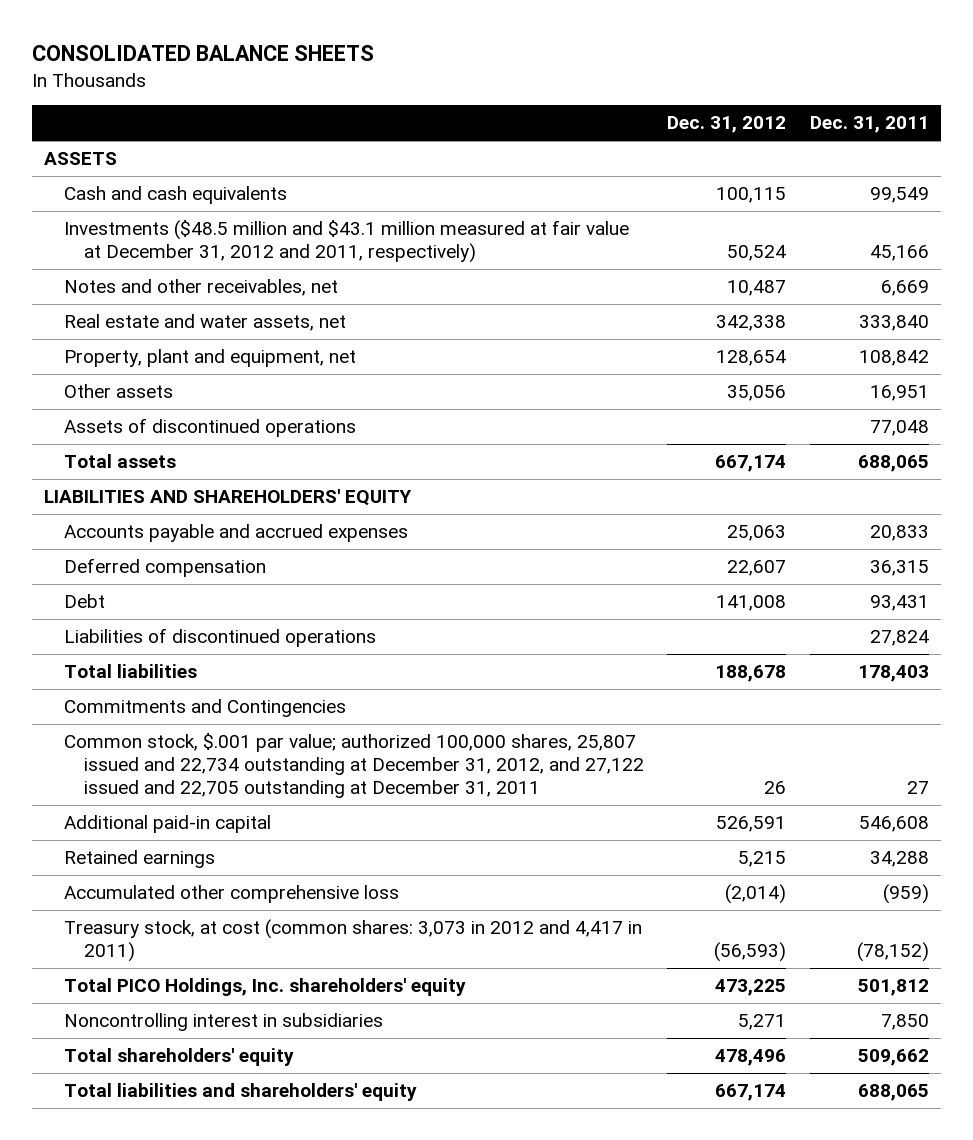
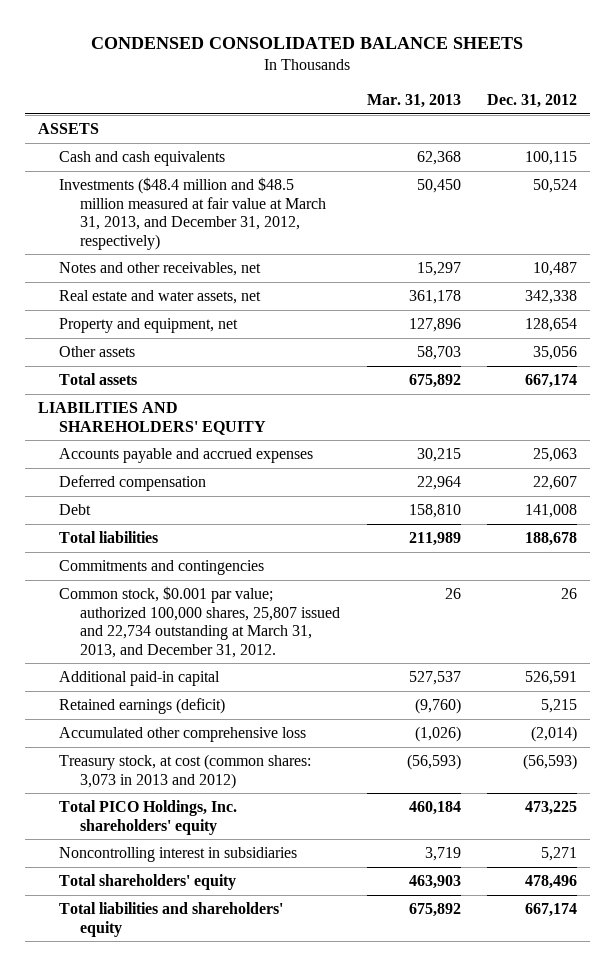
[32,45,375,62] CONSOLIDATED BALANCE SHEETS -> [91,37,524,50] CONDENSED CONSOLIDATED BALANCE SHEETS
[809,116,929,134] Dec. 31, 2011 -> none
none -> [366,94,461,109] Mar. 31, 2013
[63,220,629,263] Investments ($48.5 million and $43.1 million measured at fair value at December 31, 2012 and 2011, respectively) -> [59,176,327,250] Investments ($48.4 million and $48.5 million measured at fair value at March 31, 2013, and December 31, 2012, respectively)
[63,349,356,368] Property, plant and equipment, net -> [59,317,239,333] Property and equipment, net
[63,418,356,438] Assets of discontinued operations -> none
[63,628,376,648] Liabilities of discontinued operations -> none
[63,699,346,718] Commitments and Contingencies -> [59,559,265,575] Commitments and contingencies
[63,733,644,798] Common stock, $.001 par value; authorized 100,000 shares, 25,807 issued and 22,734 outstanding at December 31, 2012, and 27,122 issued and 22,705 outstanding at December 31, 2011 -> [59,585,341,658] Common stock, $0.001 par value; authorized 100,000 shares, 25,807 issued and 22,734 outstanding at March 31, 2013, and December 31, 2012.
[63,850,215,869] Retained earnings -> [59,697,226,714] Retained earnings (deficit)
[63,919,642,962] Treasury stock, at cost (common shares: 3,073 in 2012 and 4,417 in 2011) -> [59,753,312,789] Treasury stock, at cost (common shares: 3,073 in 2013 and 2012)

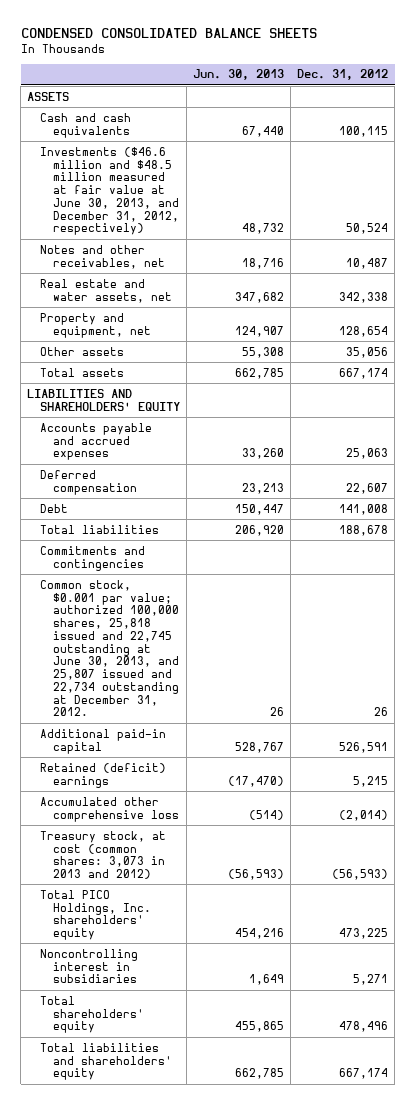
[366,94,461,109] Mar. 31, 2013 -> none
none -> [193,69,285,81] Jun. 30, 2013
[59,176,327,250] Investments ($48.4 million and $48.5 million measured at fair value at March 31, 2013, and December 31, 2012, respectively) -> [40,146,180,236] Investments ($46.6 million and $48.5 million measured at fair value at June 30, 2013, and December 31, 2012, respectively)
[59,585,341,658] Common stock, $0.001 par value; authorized 100,000 shares, 25,807 issued and 22,734 outstanding at March 31, 2013, and December 31, 2012. -> [40,579,180,717] Common stock, $0.001 par value; authorized 100,000 shares, 25,818 issued and 22,745 outstanding at June 30, 2013, and 25,807 issued and 22,734 outstanding at December 31, 2012.
[59,697,226,714] Retained earnings (deficit) -> [40,762,167,788] Retained (deficit) earnings

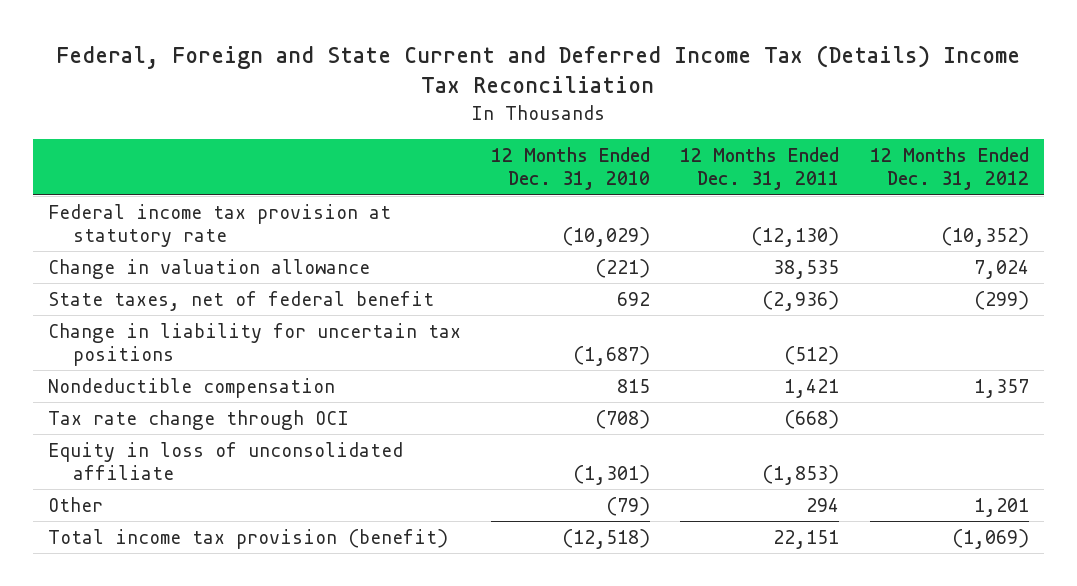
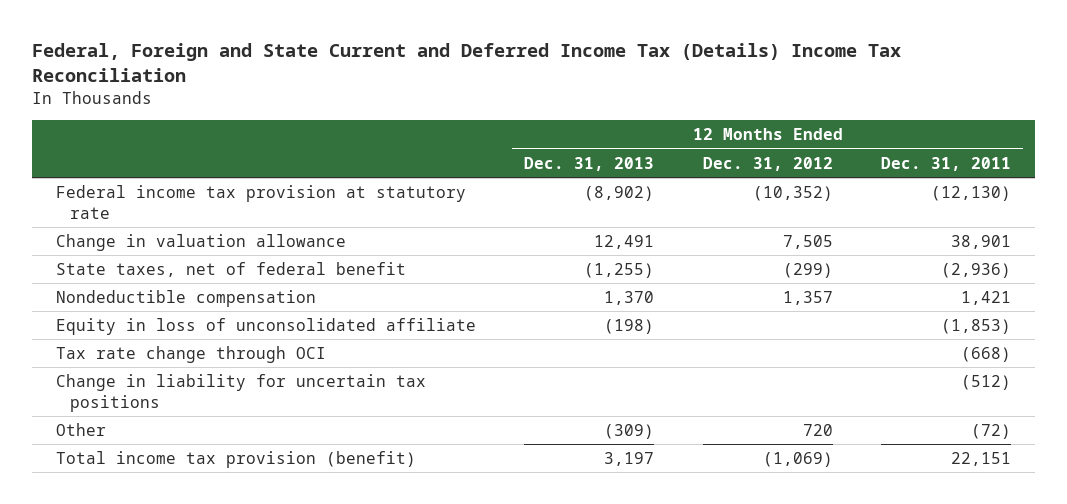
[491,146,651,191] 12 Months Ended Dec. 31, 2010 -> none
none -> [524,156,655,171] Dec. 31, 2013
[773,259,840,279] 38,535 -> [950,235,1011,250] 38,901
[973,259,1029,279] 7,024 -> [782,235,833,250] 7,505
[48,409,350,430] Tax rate change through OCI -> [56,346,327,364] Tax rate change through OCI
[48,322,462,367] Change in liability for uncertain tax positions -> [56,374,427,412] Change in liability for uncertain tax positions
[806,497,840,512] 294 -> [970,424,1011,440] (72)
[973,497,1029,517] 1,201 -> [802,424,833,437] 720

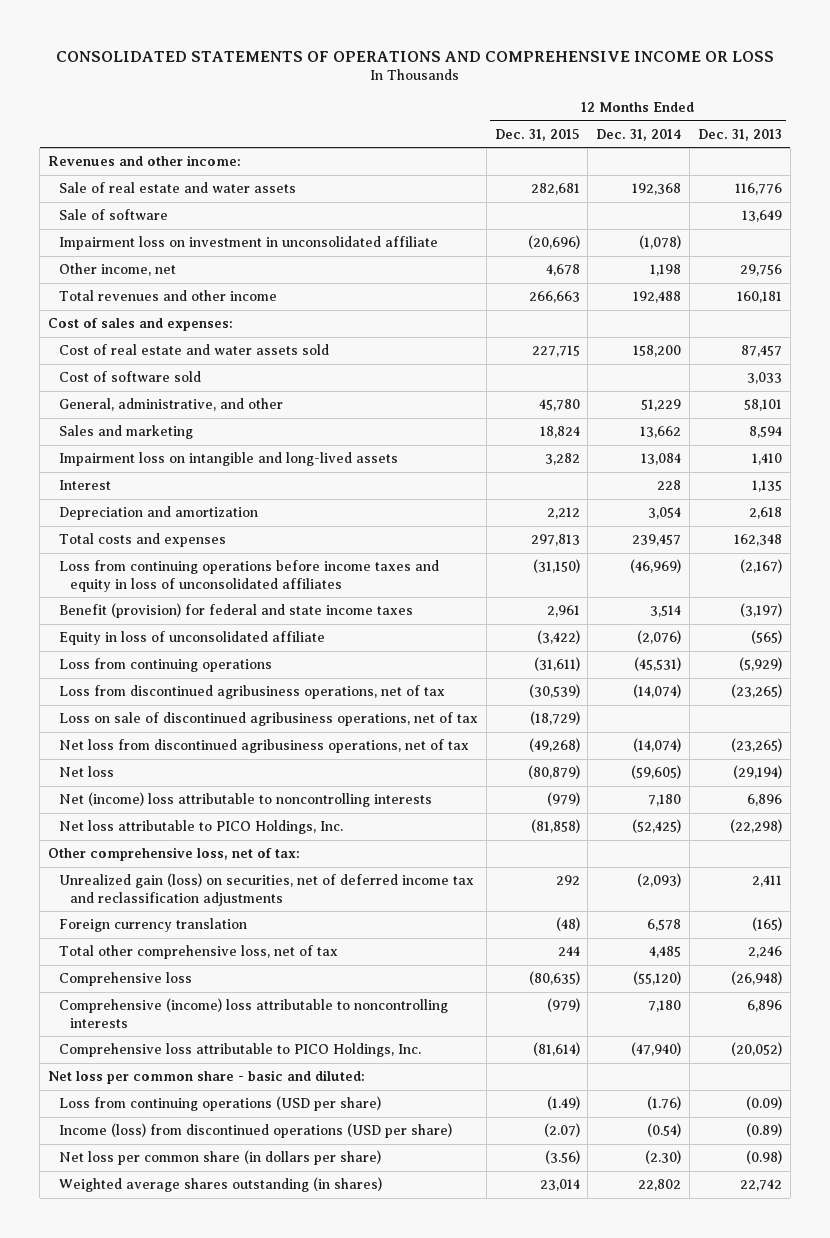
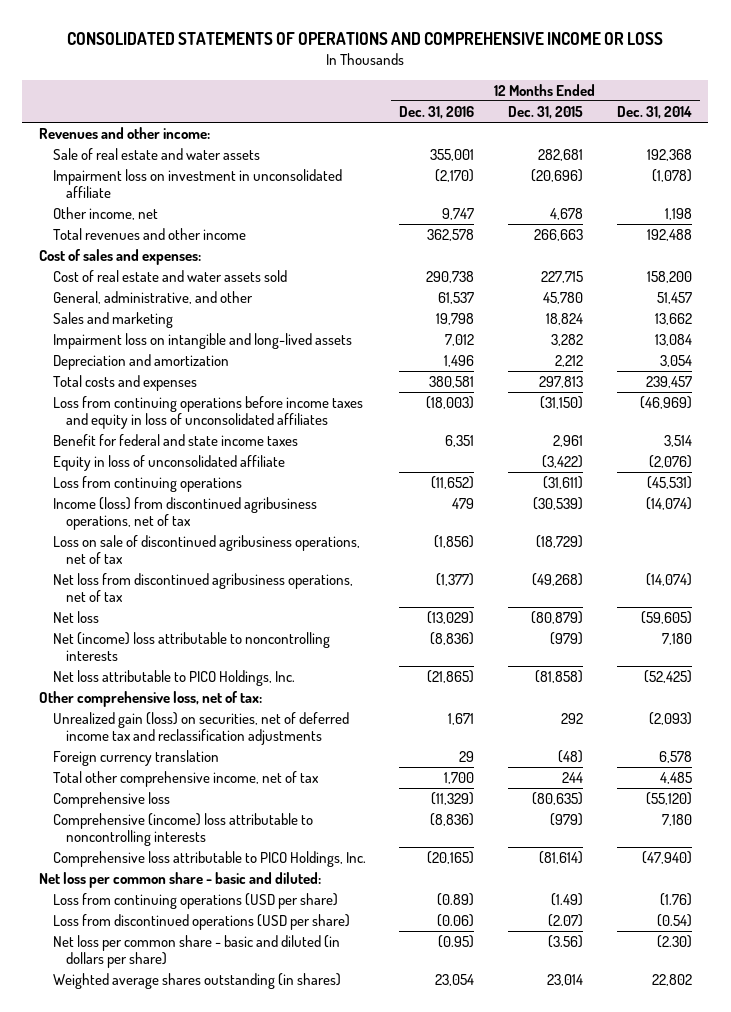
[697,128,782,141] Dec. 31, 2013 -> none
none -> [399,105,475,119] Dec. 31, 2016
[58,209,168,221] Sale of software -> none
[58,371,201,383] Cost of software sold -> none
[641,399,682,412] 51,229 -> [656,291,692,304] 51,457
[58,480,111,491] Interest -> none
[58,603,413,619] Benefit (provision) for federal and state income taxes -> [52,433,298,446] Benefit for federal and state income taxes
[58,685,445,700] Loss from discontinued agribusiness operations, net of tax -> [52,496,317,530] Income (loss) from discontinued agribusiness operations, net of tax
[58,945,338,960] Total other comprehensive loss, net of tax -> [52,770,319,787] Total other comprehensive income, net of tax
[58,1123,452,1139] Income (loss) from discontinued operations (USD per share) -> [52,913,350,930] Loss from discontinued operations (USD per share)
[58,1150,381,1166] Net loss per common share (in dollars per share) -> [52,934,340,968] Net loss per common share - basic and diluted (in dollars per share)

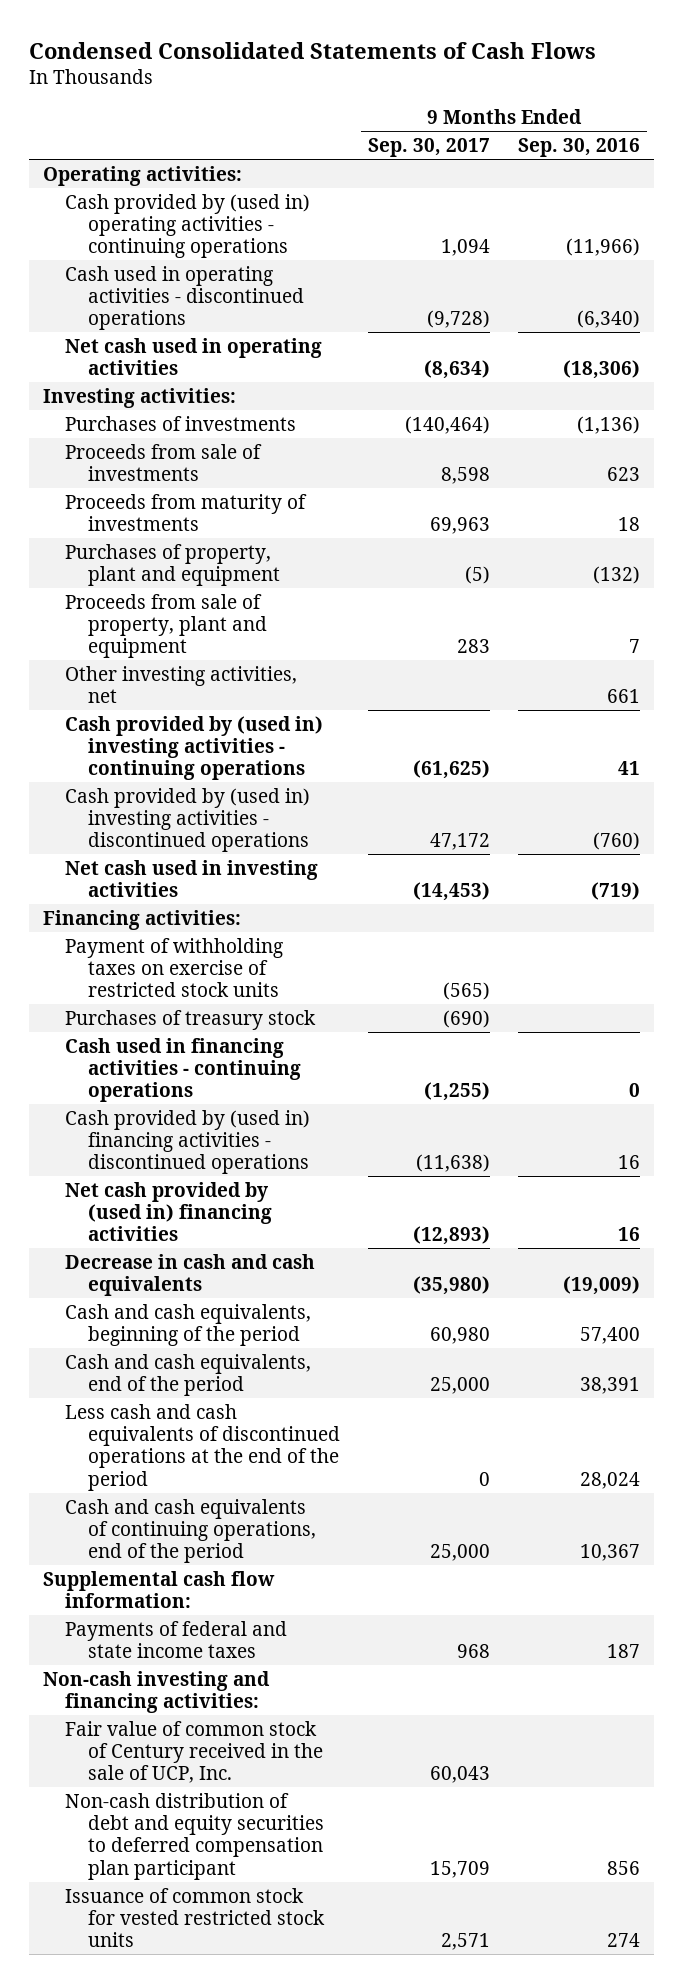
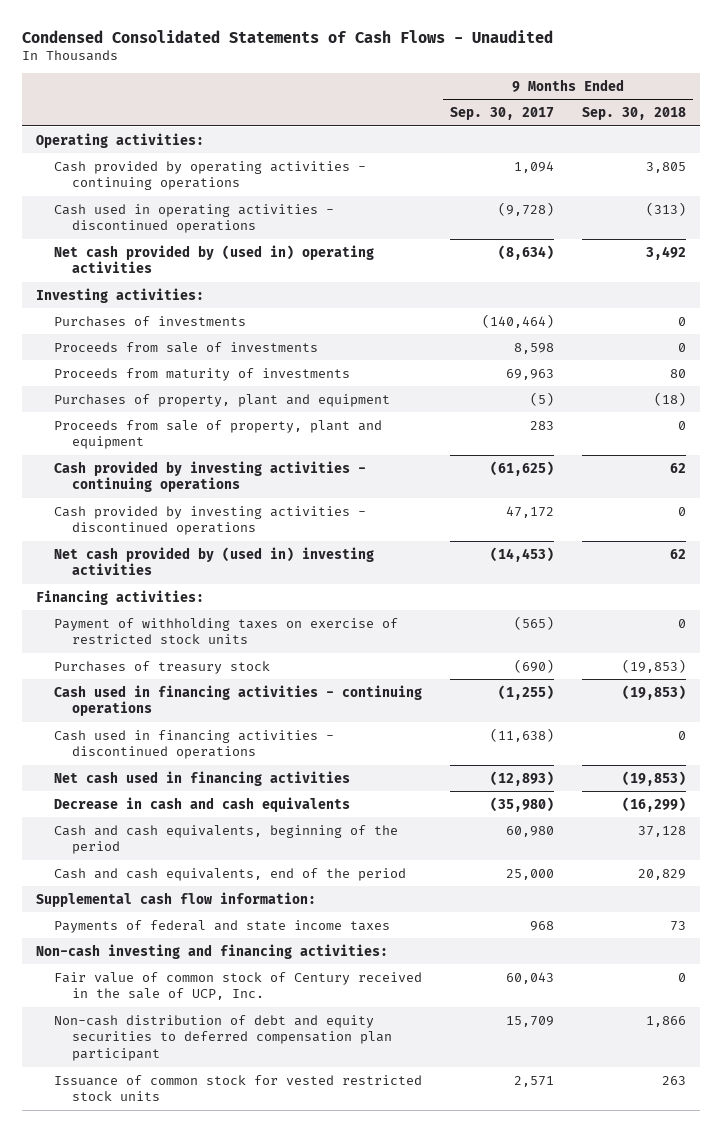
[28,41,596,59] Condensed Consolidated Statements of Cash Flows -> [22,29,554,43] Condensed Consolidated Statements of Cash Flows - Unaudited
[517,138,640,158] Sep. 30, 2016 -> none
none -> [582,107,687,121] Sep. 30, 2018
[65,193,311,259] Cash provided by (used in) operating activities - continuing operations -> [53,160,366,191] Cash provided by operating activities - continuing operations
[65,337,323,376] Net cash used in operating activities -> [53,244,374,274] Net cash provided by (used in) operating activities
[65,665,298,704] Other investing activities, net -> none
[65,715,324,781] Cash provided by (used in) investing activities - continuing operations -> [53,460,366,493] Cash provided by investing activities - continuing operations
[65,787,311,853] Cash provided by (used in) investing activities - discontinued operations -> [53,505,366,536] Cash provided by investing activities - discontinued operations
[65,859,319,898] Net cash used in investing activities -> [53,546,374,576] Net cash provided by (used in) investing activities
[65,1109,311,1175] Cash provided by (used in) financing activities - discontinued operations -> [53,729,334,760] Cash used in financing activities - discontinued operations
[65,1181,273,1242] Net cash provided by (used in) financing activities -> [53,770,350,786] Net cash used in financing activities
[65,1403,341,1491] Less cash and cash equivalents of discontinued operations at the end of the period -> none
[65,1498,317,1564] Cash and cash equivalents of continuing operations, end of the period -> none

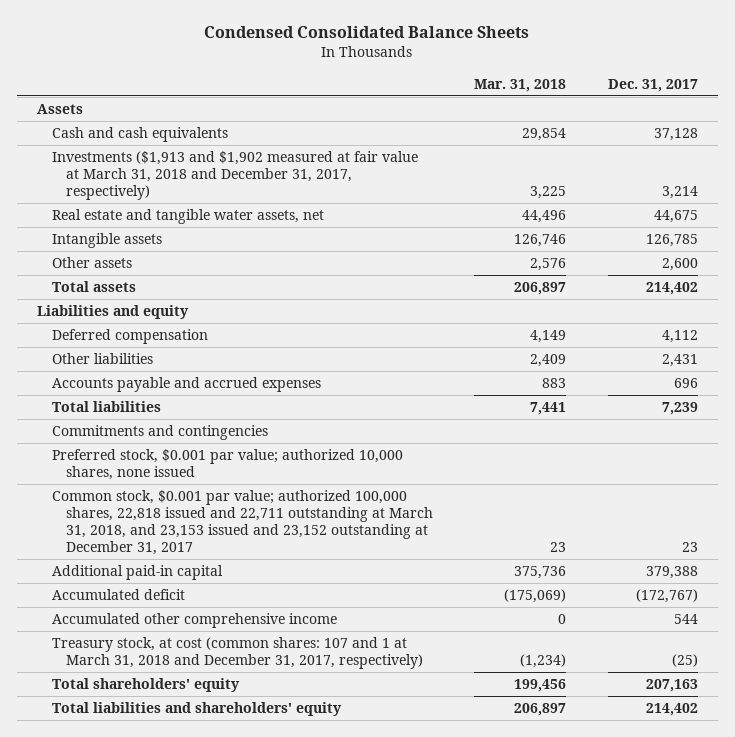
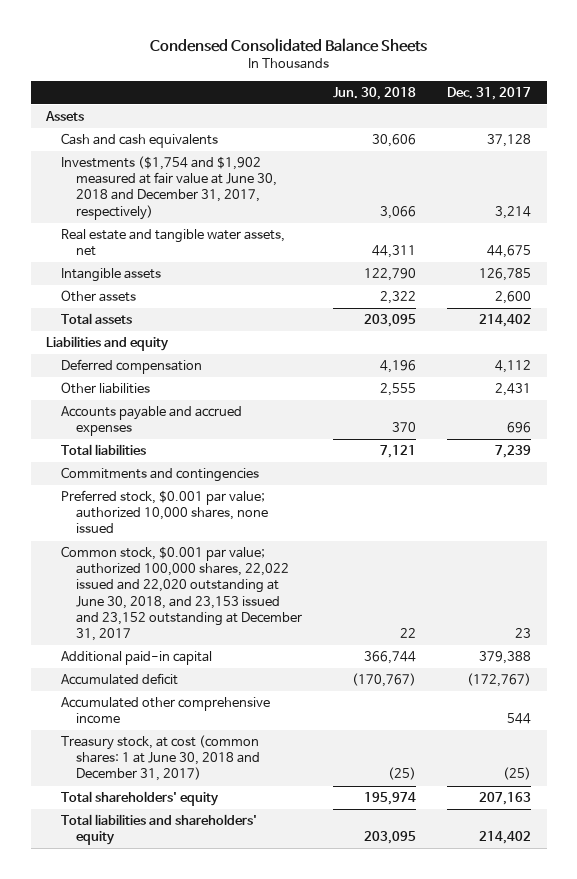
[474,78,567,92] Mar. 31, 2018 -> none
none -> [333,86,417,100] Jun. 30, 2018
[51,151,418,201] Investments ($1,913 and $1,902 measured at fair value at March 31, 2018 and December 31, 2017, respectively) -> [61,156,278,220] Investments ($1,754 and $1,902 measured at fair value at June 30, 2018 and December 31, 2017, respectively)
[51,490,433,556] Common stock, $0.001 par value; authorized 100,000 shares, 22,818 issued and 22,711 outstanding at March 31, 2018, and 23,153 issued and 23,152 outstanding at December 31, 2017 -> [61,546,303,641] Common stock, $0.001 par value; authorized 100,000 shares, 22,022 issued and 22,020 outstanding at June 30, 2018, and 23,153 issued and 23,152 outstanding at December 31, 2017
[51,637,423,670] Treasury stock, at cost (common shares: 107 and 1 at March 31, 2018 and December 31, 2017, respectively) -> [61,735,261,782] Treasury stock, at cost (common shares: 1 at June 30, 2018 and December 31, 2017)

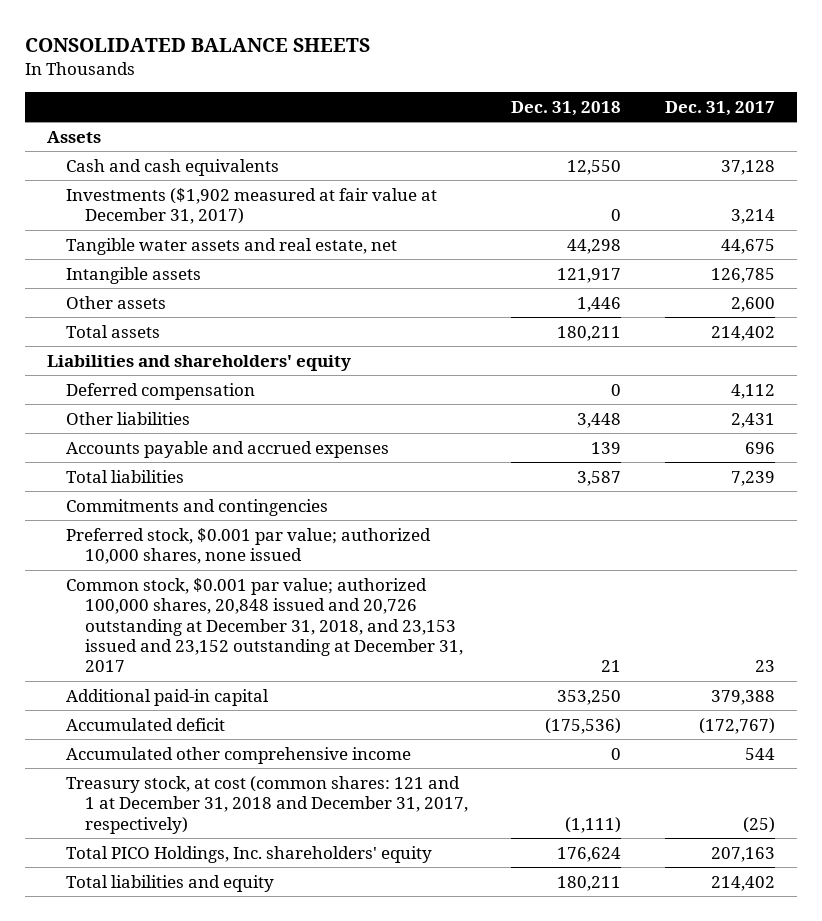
[149,37,427,52] Condensed Consolidated Balance Sheets -> [25,37,371,52] CONSOLIDATED BALANCE SHEETS
[333,86,417,100] Jun. 30, 2018 -> none
none -> [511,100,622,116] Dec. 31, 2018
[61,156,278,220] Investments ($1,754 and $1,902 measured at fair value at June 30, 2018 and December 31, 2017, respectively) -> [65,187,437,225] Investments ($1,902 measured at fair value at December 31, 2017)
[61,229,286,257] Real estate and tangible water assets, net -> [65,237,397,255] Tangible water assets and real estate, net
[46,336,170,352] Liabilities and equity -> [47,354,352,371] Liabilities and shareholders' equity
[61,546,303,641] Common stock, $0.001 par value; authorized 100,000 shares, 22,022 issued and 22,020 outstanding at June 30, 2018, and 23,153 issued and 23,152 outstanding at December 31, 2017 -> [65,577,463,673] Common stock, $0.001 par value; authorized 100,000 shares, 20,848 issued and 20,726 outstanding at December 31, 2018, and 23,153 issued and 23,152 outstanding at December 31, 2017
[61,735,261,782] Treasury stock, at cost (common shares: 1 at June 30, 2018 and December 31, 2017) -> [65,775,468,834] Treasury stock, at cost (common shares: 121 and 1 at December 31, 2018 and December 31, 2017, respectively)
[61,791,220,807] Total shareholders' equity -> [65,845,432,863] Total PICO Holdings, Inc. shareholders' equity
[61,814,258,846] Total liabilities and shareholders' equity -> [65,874,274,892] Total liabilities and equity

